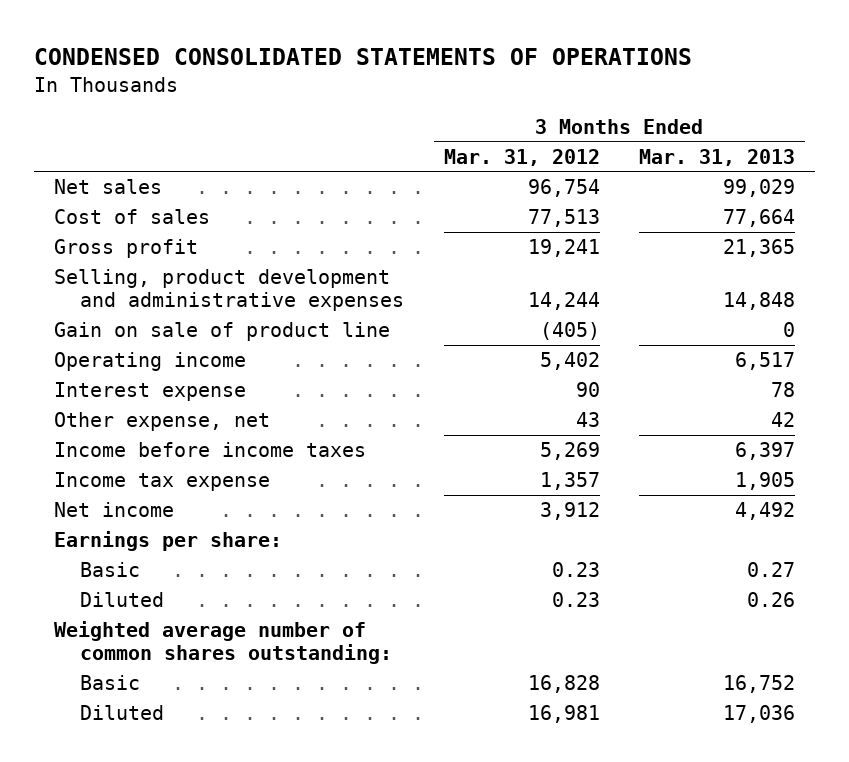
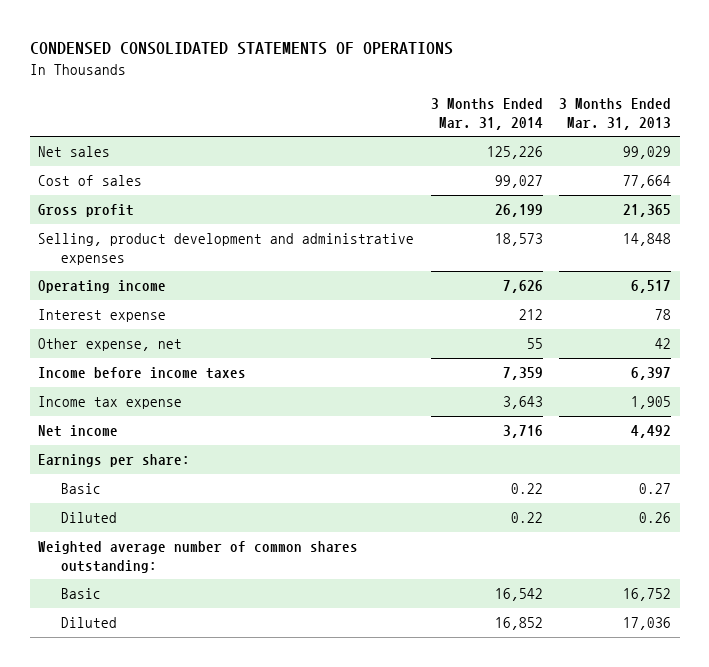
[443,148,600,166] Mar. 31, 2012 -> none
none -> [430,98,543,130] 3 Months Ended Mar. 31, 2014
[53,322,390,342] Gain on sale of product line -> none

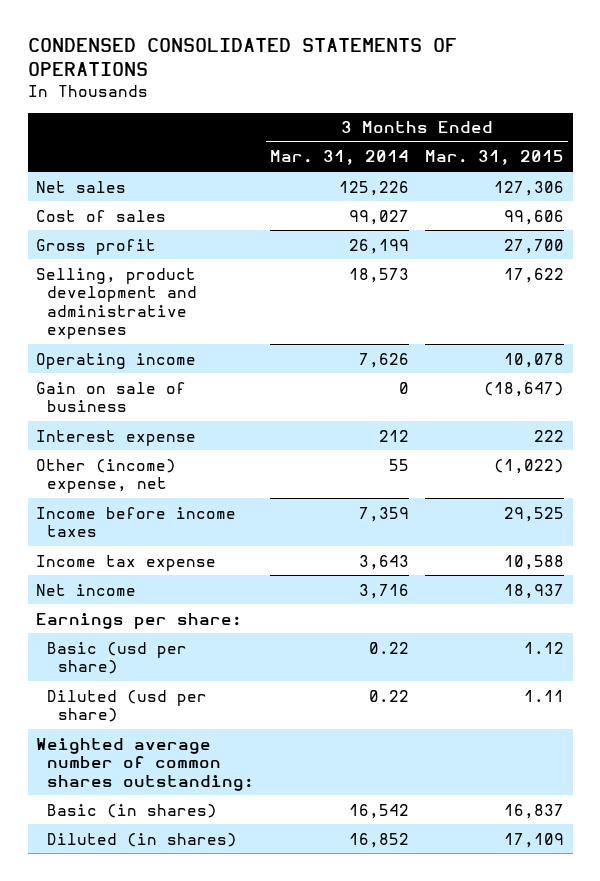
[559,98,672,130] 3 Months Ended Mar. 31, 2013 -> none
none -> [425,150,565,166] Mar. 31, 2015
none -> [35,381,186,413] Gain on sale of business
[38,338,183,352] Other expense, net -> [35,458,176,494] Other (income) expense, net
[61,483,102,495] Basic -> [46,641,187,675] Basic (usd per share)
[61,512,118,524] Diluted -> [46,689,207,723] Diluted (usd per share)
[61,588,102,600] Basic -> [46,803,217,818] Basic (in shares)
[61,617,118,629] Diluted -> [46,832,237,847] Diluted (in shares)

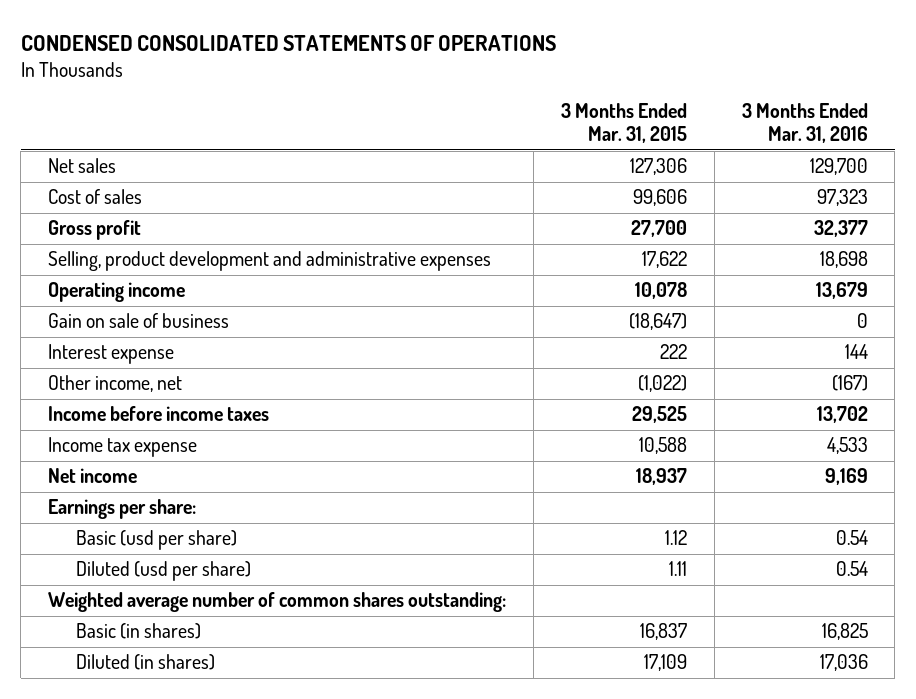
[270,150,410,166] Mar. 31, 2014 -> none
none -> [741,103,868,144] 3 Months Ended Mar. 31, 2016
[35,458,176,494] Other (income) expense, net -> [48,375,183,393] Other income, net

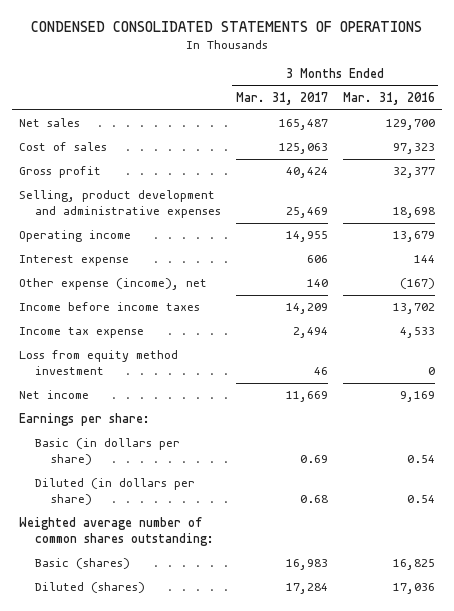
[560,103,687,144] 3 Months Ended Mar. 31, 2015 -> none
none -> [235,92,328,106] Mar. 31, 2017
[48,313,230,329] Gain on sale of business -> none
[48,375,183,393] Other income, net -> [19,278,208,291] Other expense (income), net
none -> [19,350,179,376] Loss from equity method investment
[76,530,238,551] Basic (usd per share) -> [35,438,181,466] Basic (in dollars per share)
[76,561,252,582] Diluted (usd per share) -> [35,478,196,506] Diluted (in dollars per share)
[76,623,202,640] Basic (in shares) -> [35,558,131,570] Basic (shares)
[76,654,216,671] Diluted (in shares) -> [35,582,146,594] Diluted (shares)

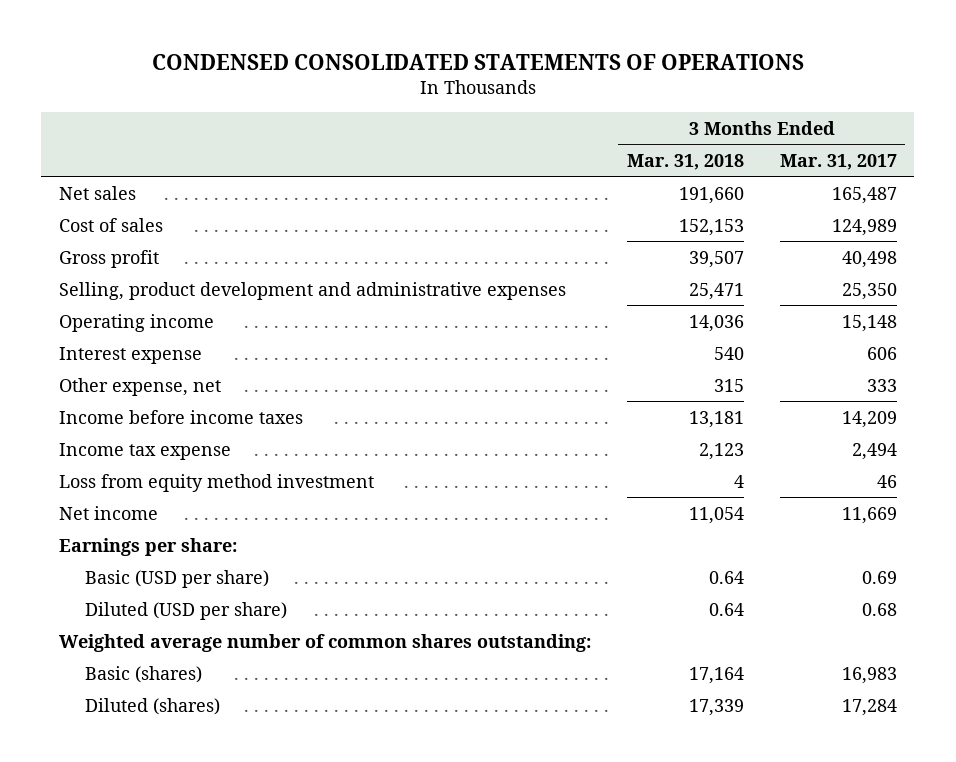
[342,92,435,106] Mar. 31, 2016 -> none
none -> [626,153,744,170] Mar. 31, 2018
[278,143,328,155] 125,063 -> [831,218,897,236] 124,989
[285,167,328,179] 40,424 -> [841,250,897,268] 40,498
[285,207,328,219] 25,469 -> [841,282,897,300] 25,350
[285,231,328,243] 14,955 -> [841,314,897,332] 15,148
[19,278,208,291] Other expense (income), net -> [59,377,222,396] Other expense, net
[306,279,328,288] 140 -> [866,378,897,392] 333
[35,438,181,466] Basic (in dollars per share) -> [85,569,270,588] Basic (USD per share)
[35,478,196,506] Diluted (in dollars per share) -> [85,601,288,620] Diluted (USD per share)

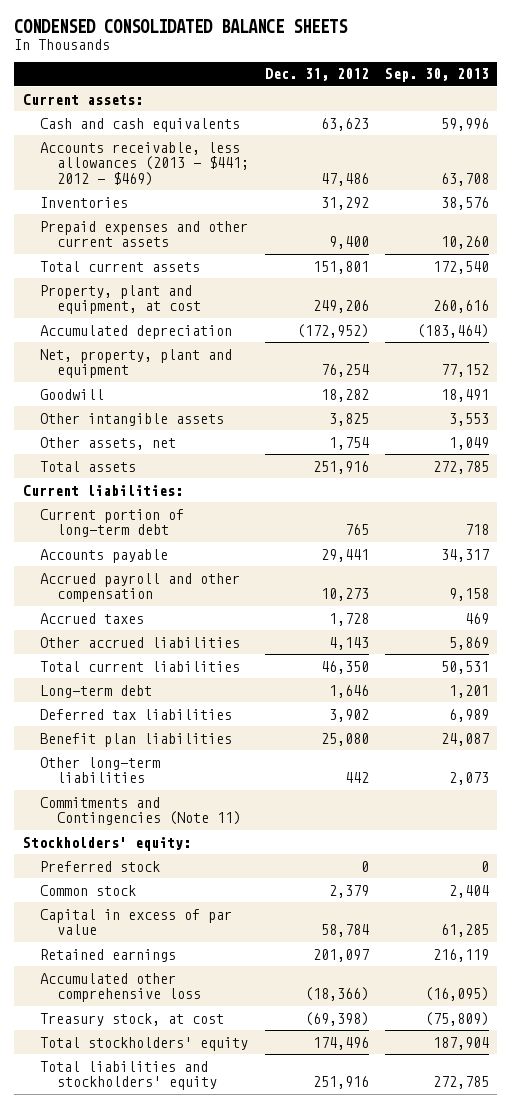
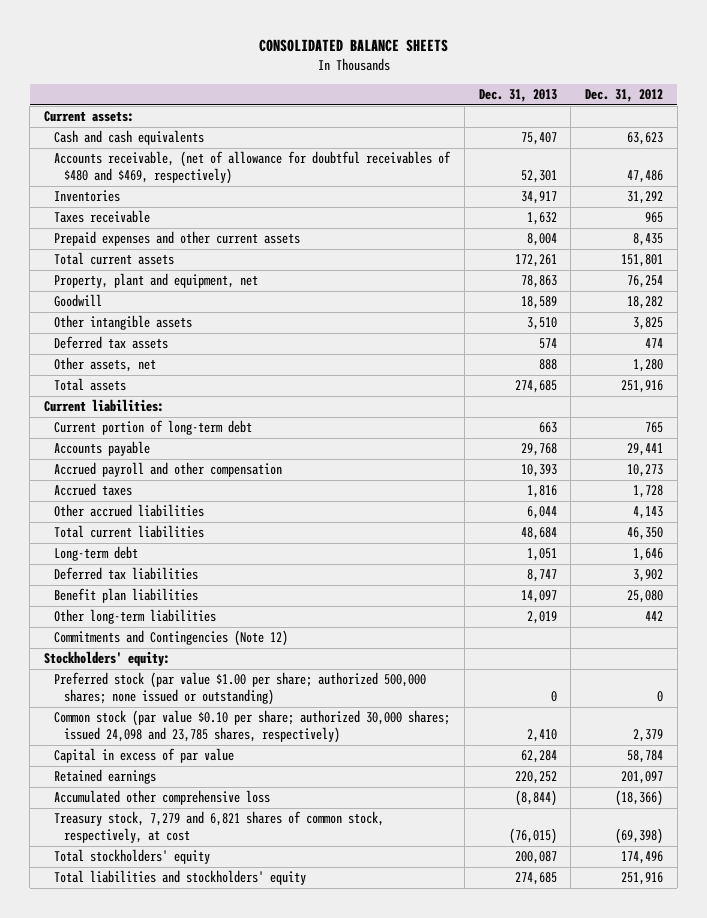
[14,19,349,34] CONDENSED CONSOLIDATED BALANCE SHEETS -> [258,39,448,53] CONSOLIDATED BALANCE SHEETS
[385,68,490,83] Sep. 30, 2013 -> none
none -> [478,89,557,103] Dec. 31, 2013
[39,141,249,186] Accounts receivable, less allowances (2013 - $441; 2012 - $469) -> [54,151,452,185] Accounts receivable, (net of allowance for doubtful receivables of $480 and $469, respectively)
none -> [54,210,151,224] Taxes receivable
[328,236,369,250] 9,400 -> [633,233,664,247] 8,435
[39,284,201,315] Property, plant and equipment, at cost -> none
[39,324,232,339] Accumulated depreciation -> none
[39,348,232,379] Net, property, plant and equipment -> [54,273,259,289] Property, plant and equipment, net
none -> [54,336,169,350] Deferred tax assets
[328,436,369,450] 1,754 -> [633,359,664,373] 1,280
[39,796,241,826] Commitments and Contingencies (Note 11) -> [54,630,289,647] Commitments and Contingencies (Note 12)
[39,860,160,872] Preferred stock -> [54,672,427,706] Preferred stock (par value $1.00 per share; authorized 500,000 shares; none issued or outstanding)
[39,884,136,896] Common stock -> [54,710,451,744] Common stock (par value $0.10 per share; authorized 30,000 shares; issued 24,098 and 23,785 shares, respectively)
[39,1012,224,1026] Treasury stock, at cost -> [54,811,385,844] Treasury stock, 7,279 and 6,821 shares of common stock, respectively, at cost

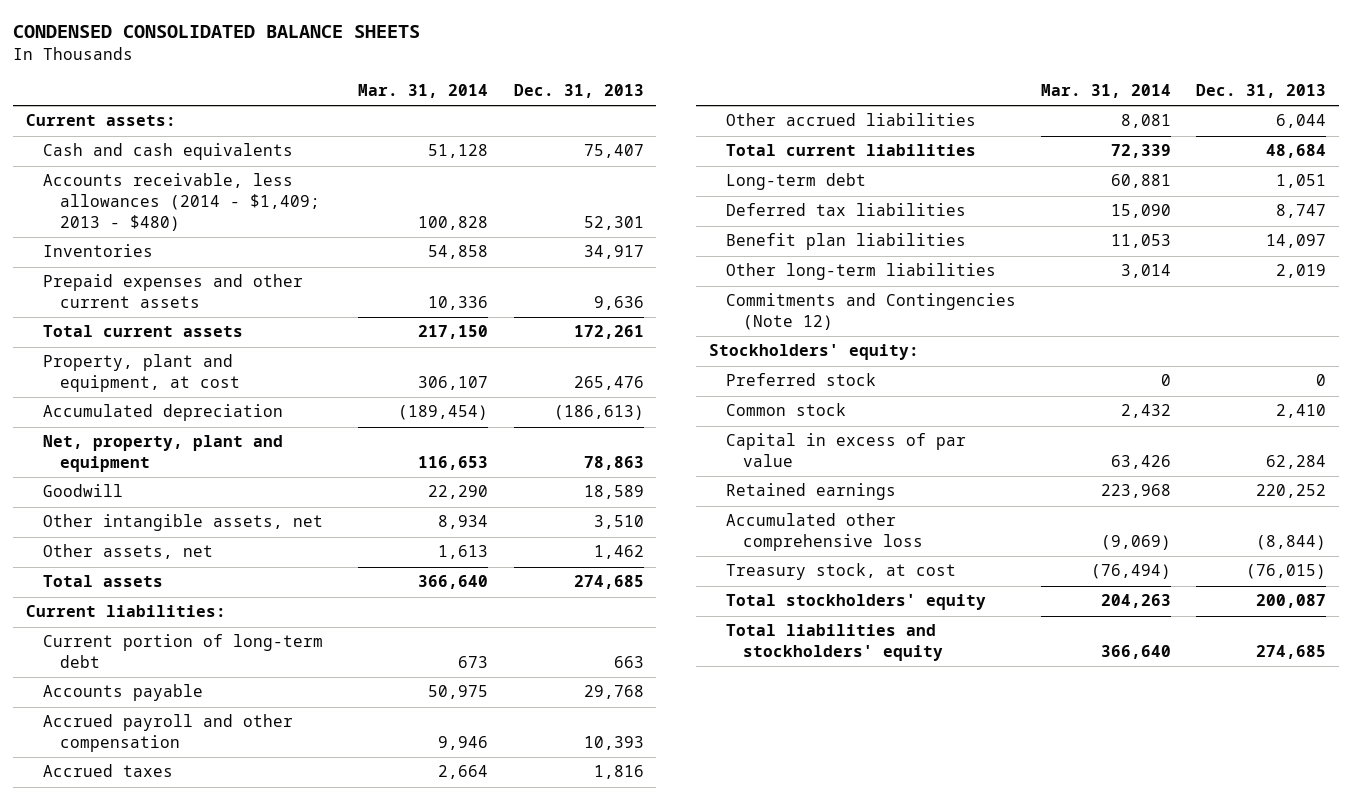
[258,39,448,53] CONSOLIDATED BALANCE SHEETS -> [13,25,421,39] CONDENSED CONSOLIDATED BALANCE SHEETS
[585,89,664,103] Dec. 31, 2012 -> none
none -> [358,84,489,99] Mar. 31, 2014
[54,151,452,185] Accounts receivable, (net of allowance for doubtful receivables of $480 and $469, respectively) -> [43,173,320,231] Accounts receivable, less allowances (2014 - $1,409; 2013 - $480)
[54,210,151,224] Taxes receivable -> none
[526,233,557,247] 8,004 -> [593,296,644,311] 9,636
none -> [43,354,240,393] Property, plant and equipment, at cost
none -> [43,404,284,422] Accumulated depreciation
[54,273,259,289] Property, plant and equipment, net -> [43,435,284,473] Net, property, plant and equipment
[54,336,169,350] Deferred tax assets -> none
[54,315,193,331] Other intangible assets -> [43,514,324,532] Other intangible assets, net
[538,359,557,371] 888 -> [593,545,644,560] 1,462
[54,672,427,706] Preferred stock (par value $1.00 per share; authorized 500,000 shares; none issued or outstanding) -> [725,373,876,387] Preferred stock
[54,710,451,744] Common stock (par value $0.10 per share; authorized 30,000 shares; issued 24,098 and 23,785 shares, respectively) -> [725,403,846,417] Common stock
[54,811,385,844] Treasury stock, 7,279 and 6,821 shares of common stock, respectively, at cost -> [725,563,956,581] Treasury stock, at cost

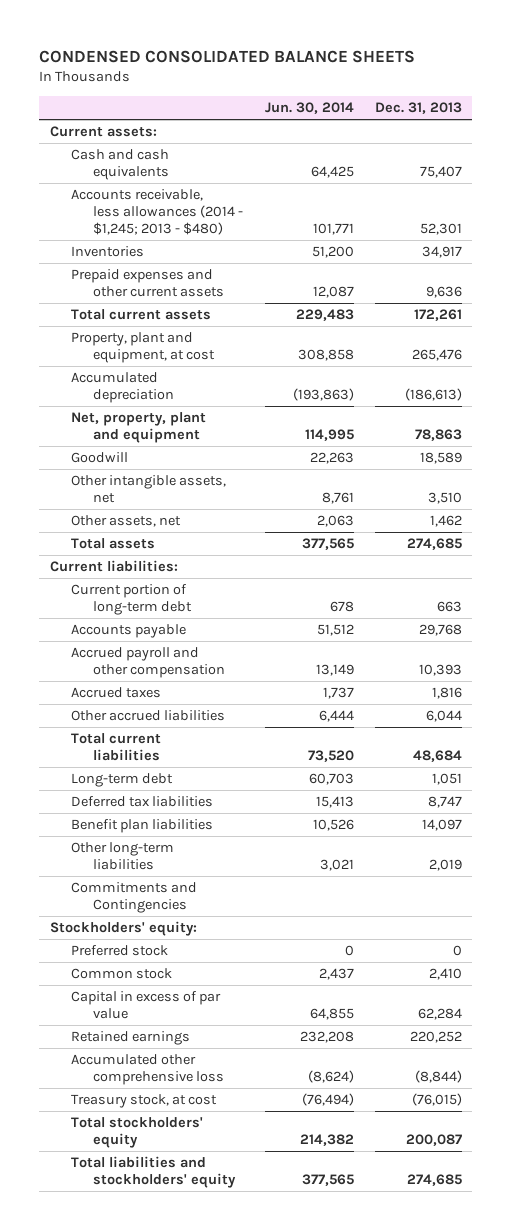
[358,84,489,99] Mar. 31, 2014 -> none
none -> [264,102,354,115] Jun. 30, 2014
[43,173,320,231] Accounts receivable, less allowances (2014 - $1,409; 2013 - $480) -> [71,189,244,236] Accounts receivable, less allowances (2014 - $1,245; 2013 - $480)
[725,293,1016,331] Commitments and Contingencies (Note 12) -> [71,882,198,914] Commitments and Contingencies

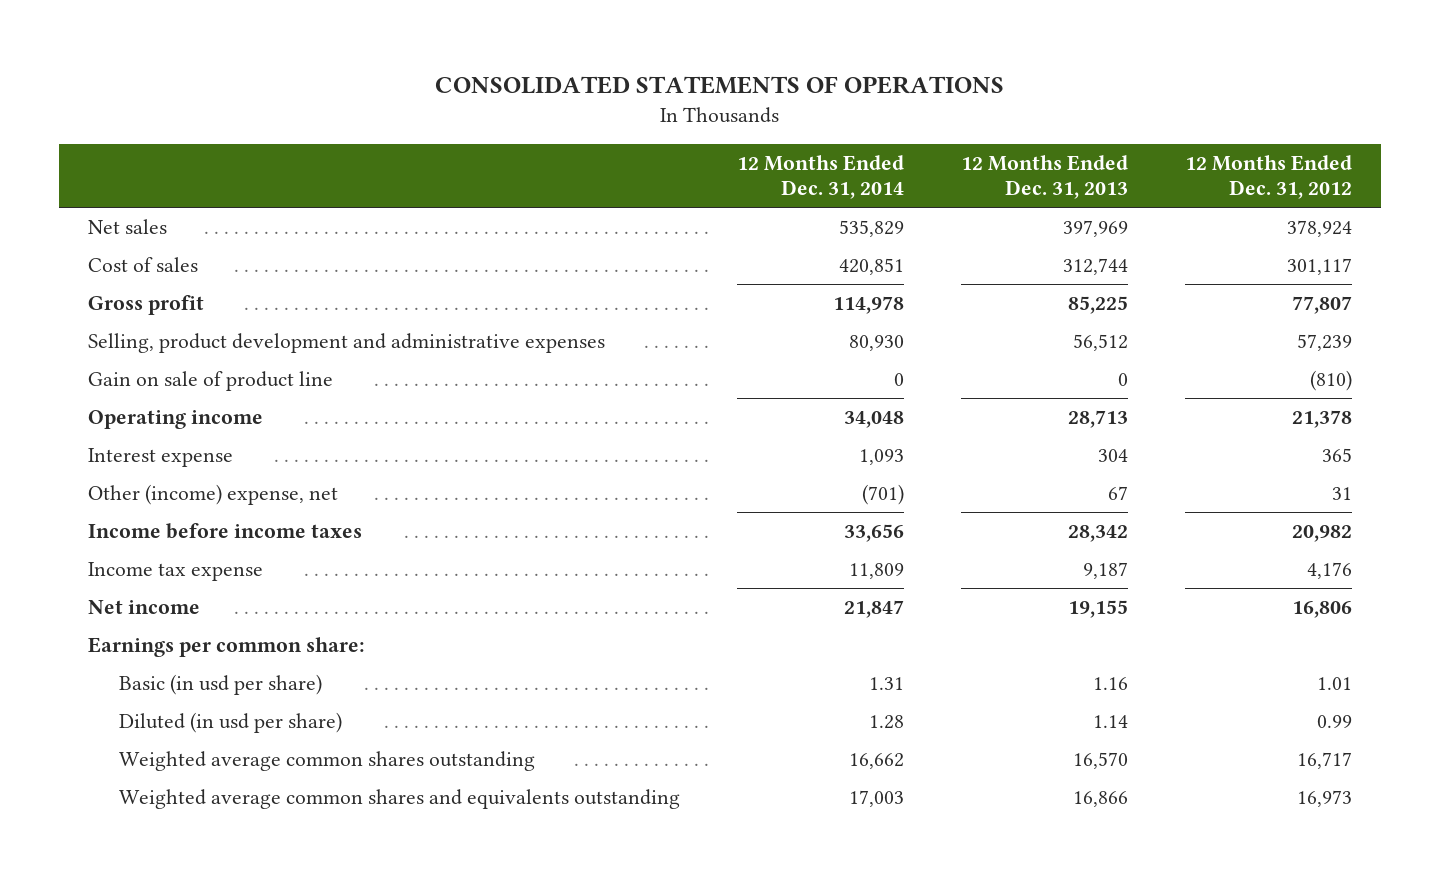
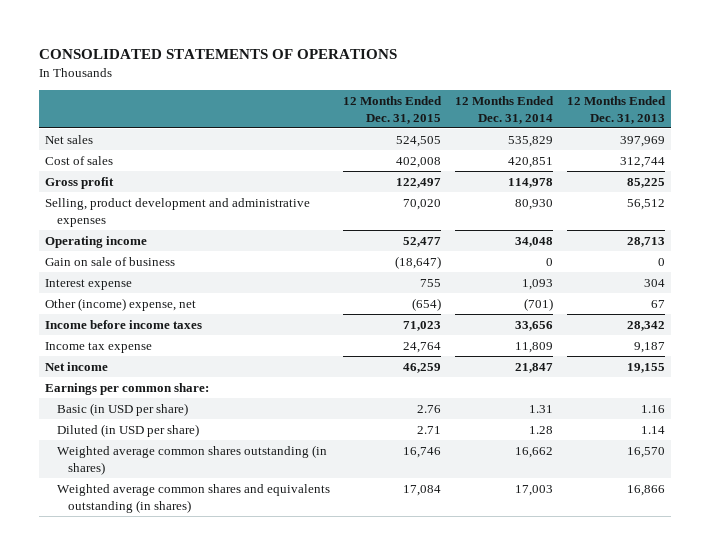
[1185,154,1353,200] 12 Months Ended Dec. 31, 2012 -> none
none -> [343,95,443,124] 12 Months Ended Dec. 31, 2015
[87,370,333,391] Gain on sale of product line -> none
none -> [45,256,176,266] Gain on sale of business
[119,673,323,695] Basic (in usd per share) -> [56,402,188,416] Basic (in USD per share)
[119,711,343,733] Diluted (in usd per share) -> [56,423,199,437] Diluted (in USD per share)
[119,750,536,771] Weighted average common shares outstanding -> [56,444,327,475] Weighted average common shares outstanding (in shares)
[119,788,681,809] Weighted average common shares and equivalents outstanding -> [56,483,330,513] Weighted average common shares and equivalents outstanding (in shares)

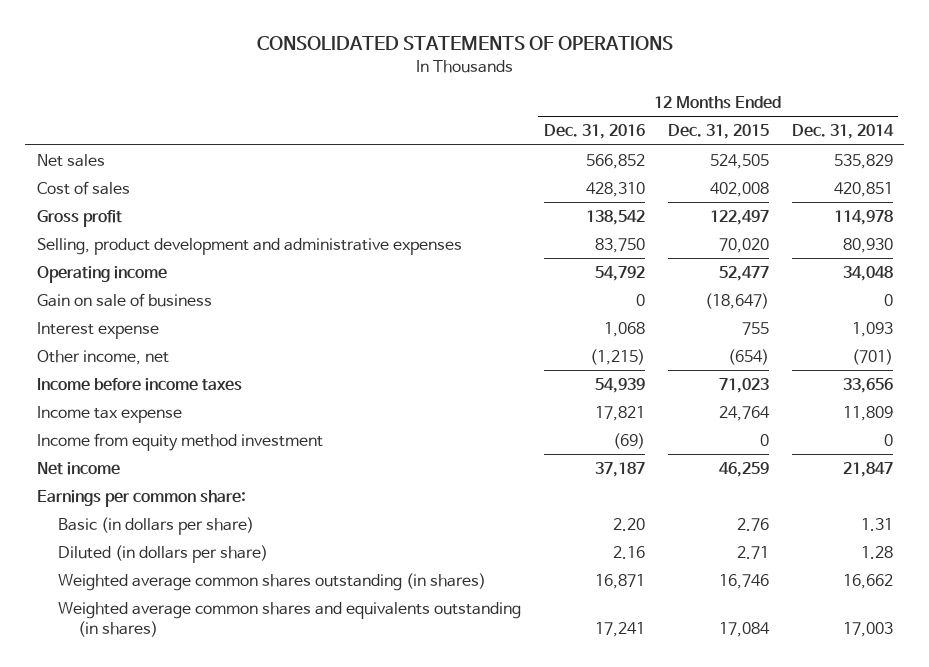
[566,95,666,124] 12 Months Ended Dec. 31, 2013 -> none
none -> [543,124,645,140] Dec. 31, 2016
[45,297,197,311] Other (income) expense, net -> [36,349,169,365] Other income, net
none -> [36,432,323,451] Income from equity method investment
[56,402,188,416] Basic (in USD per share) -> [57,516,254,535] Basic (in dollars per share)
[56,423,199,437] Diluted (in USD per share) -> [57,544,268,563] Diluted (in dollars per share)

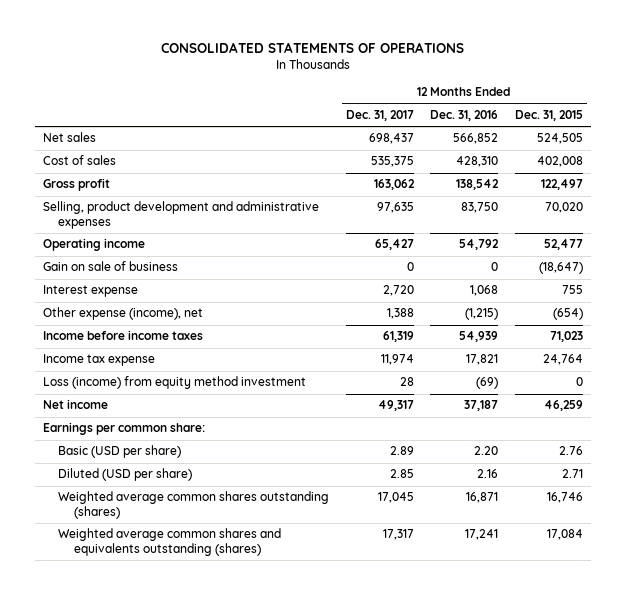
[791,124,894,140] Dec. 31, 2014 -> none
none -> [345,110,414,122] Dec. 31, 2017
[36,349,169,365] Other income, net -> [43,307,204,321] Other expense (income), net
[36,432,323,451] Income from equity method investment -> [43,376,307,390] Loss (income) from equity method investment
[57,516,254,535] Basic (in dollars per share) -> [58,445,182,459] Basic (USD per share)
[57,544,268,563] Diluted (in dollars per share) -> [58,468,193,482] Diluted (USD per share)
[57,572,486,591] Weighted average common shares outstanding (in shares) -> [58,491,330,519] Weighted average common shares outstanding (shares)
[57,601,521,637] Weighted average common shares and equivalents outstanding (in shares) -> [58,528,282,556] Weighted average common shares and equivalents outstanding (shares)

